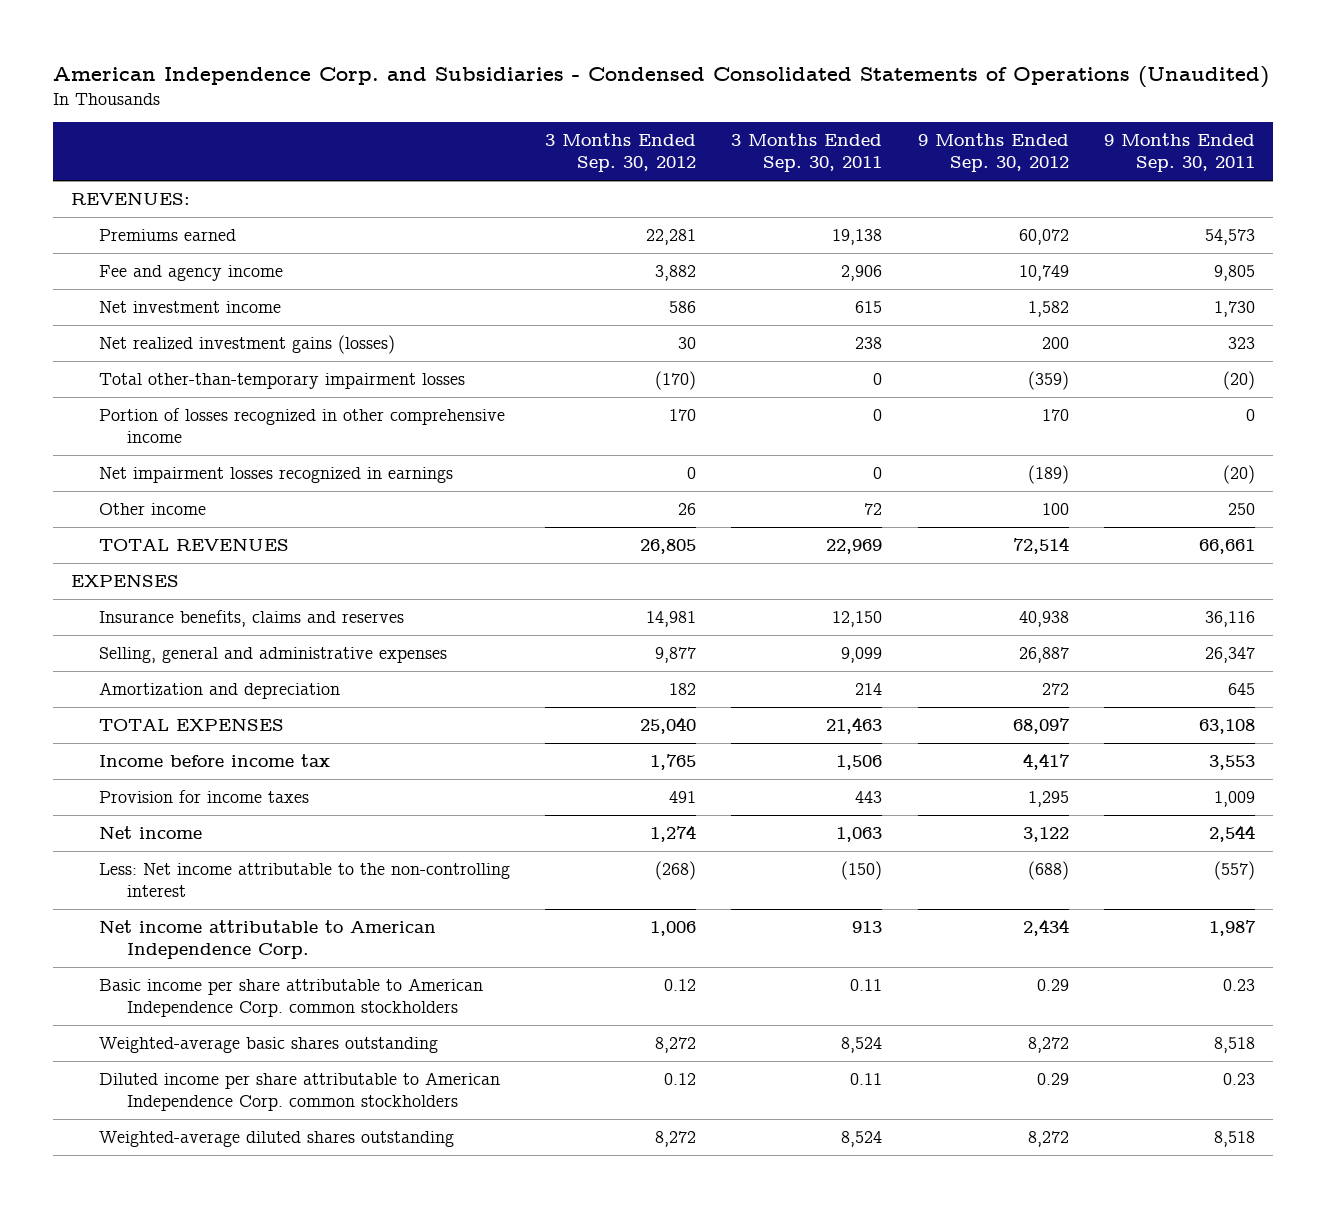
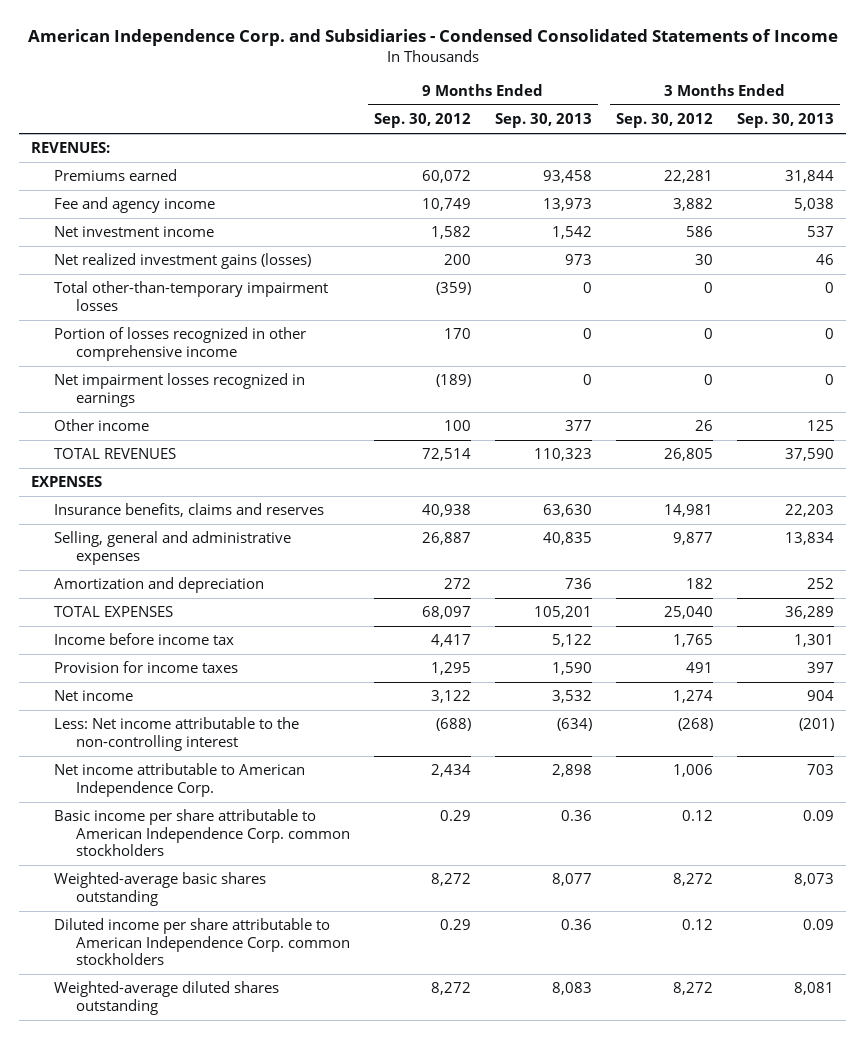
[52,65,1269,88] American Independence Corp. and Subsidiaries - Condensed Consolidated Statements of Operations (Unaudited) -> [27,28,838,46] American Independence Corp. and Subsidiaries - Condensed Consolidated Statements of Income
[731,133,883,173] 3 Months Ended Sep. 30, 2011 -> none
[1104,133,1256,173] 9 Months Ended Sep. 30, 2011 -> none
none -> [495,113,593,129] Sep. 30, 2013
none -> [737,113,835,129] Sep. 30, 2013
[655,370,697,390] (170) -> [704,282,714,294] 0
[669,408,697,421] 170 -> [704,328,714,340] 0

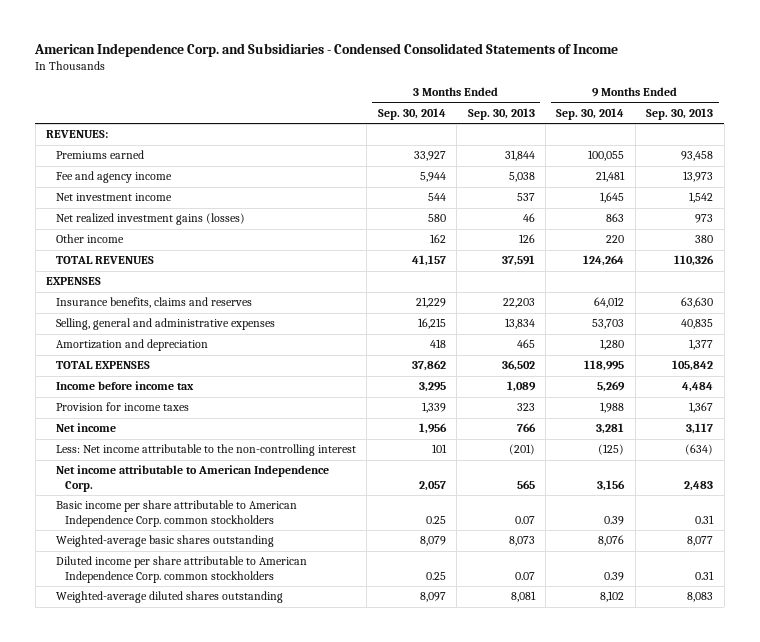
[374,113,472,129] Sep. 30, 2012 -> none
[616,113,714,129] Sep. 30, 2012 -> none
none -> [377,107,446,120] Sep. 30, 2014
none -> [556,107,625,120] Sep. 30, 2014
[53,281,328,311] Total other-than-temporary impairment losses -> none
[53,327,306,361] Portion of losses recognized in other comprehensive income -> none
[53,373,305,407] Net impairment losses recognized in earnings -> none
[565,420,593,432] 377 -> [695,235,714,244] 380
[807,420,835,432] 125 -> [518,234,535,244] 126
[534,448,593,462] 110,323 -> [674,255,715,267] 110,326
[785,448,835,462] 37,590 -> [501,255,535,267] 37,591
[565,578,593,590] 736 -> [689,339,714,351] 1,377
[807,578,835,590] 252 -> [516,339,535,349] 465
[534,606,593,620] 105,201 -> [672,360,714,372] 105,842
[785,606,835,620] 36,289 -> [501,360,535,372] 36,502
[552,634,593,648] 5,122 -> [682,382,714,393] 4,484
[794,634,835,648] 1,301 -> [506,381,536,393] 1,089
[552,662,593,676] 1,590 -> [689,402,714,414] 1,367
[807,662,835,674] 397 -> [516,403,535,412] 323
[552,690,593,704] 3,532 -> [686,423,714,435] 3,117
[807,690,835,702] 904 -> [516,423,536,433] 766
[552,764,593,778] 2,898 -> [684,480,714,491] 2,483
[807,764,835,776] 703 -> [516,479,535,489] 565
[561,810,593,822] 0.36 -> [695,514,715,524] 0.31
[803,810,835,822] 0.09 -> [514,515,535,524] 0.07
[561,919,593,931] 0.36 -> [695,570,715,580] 0.31
[803,919,835,931] 0.09 -> [514,571,535,580] 0.07

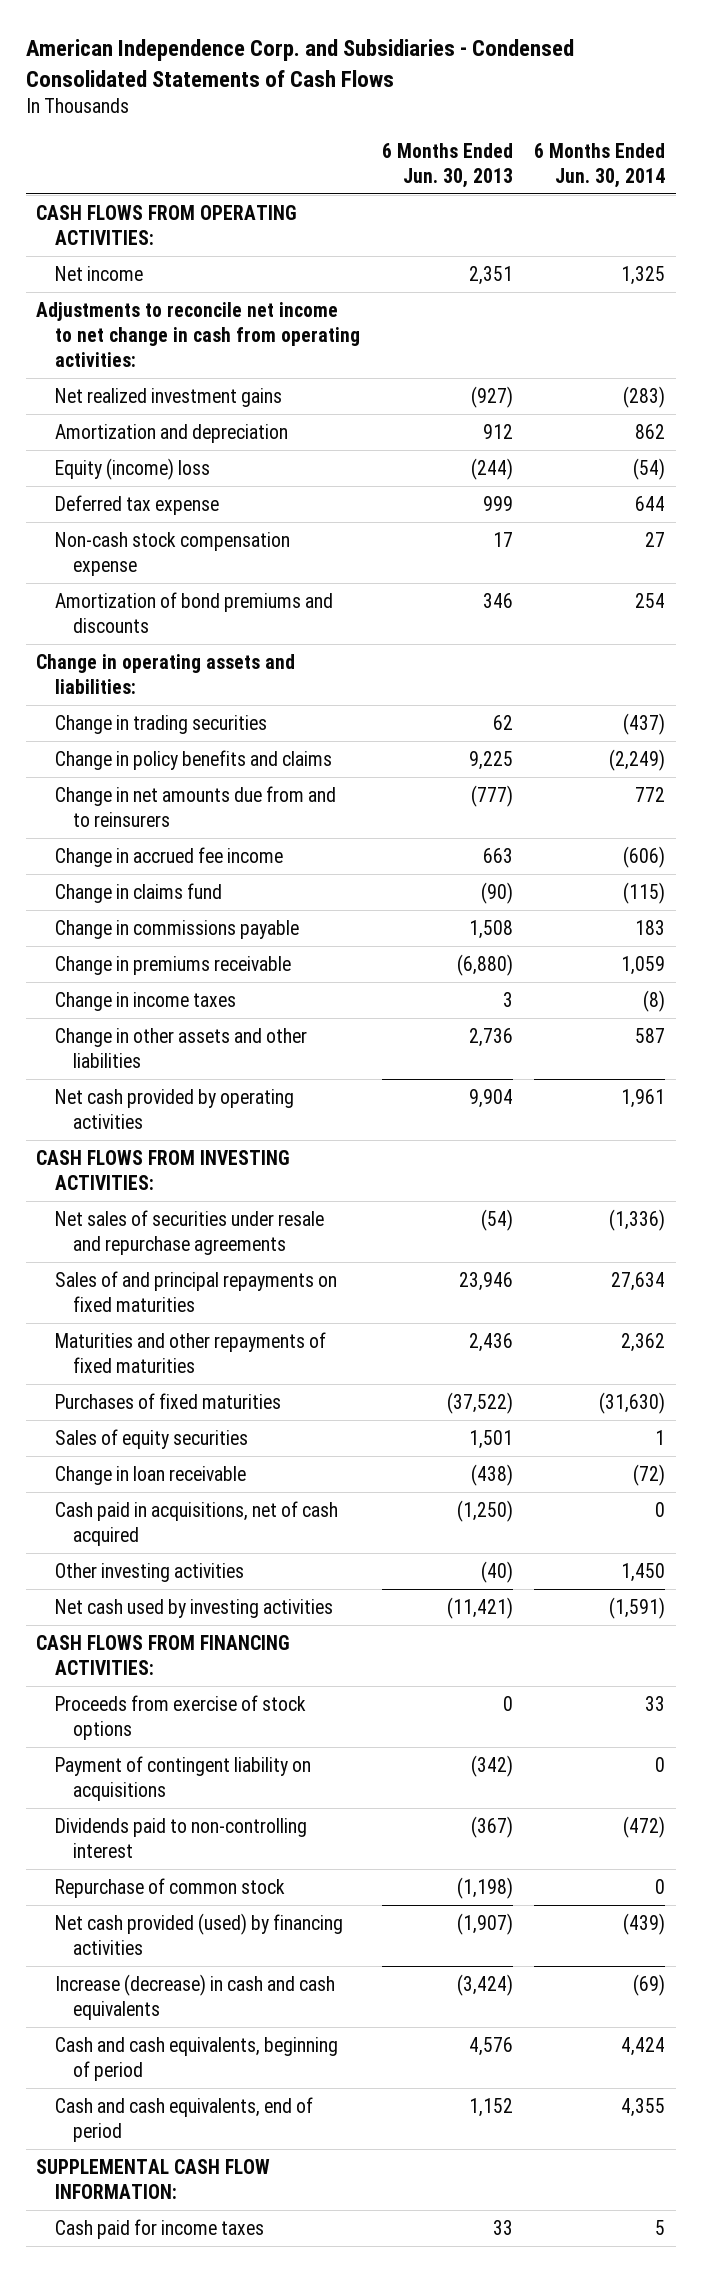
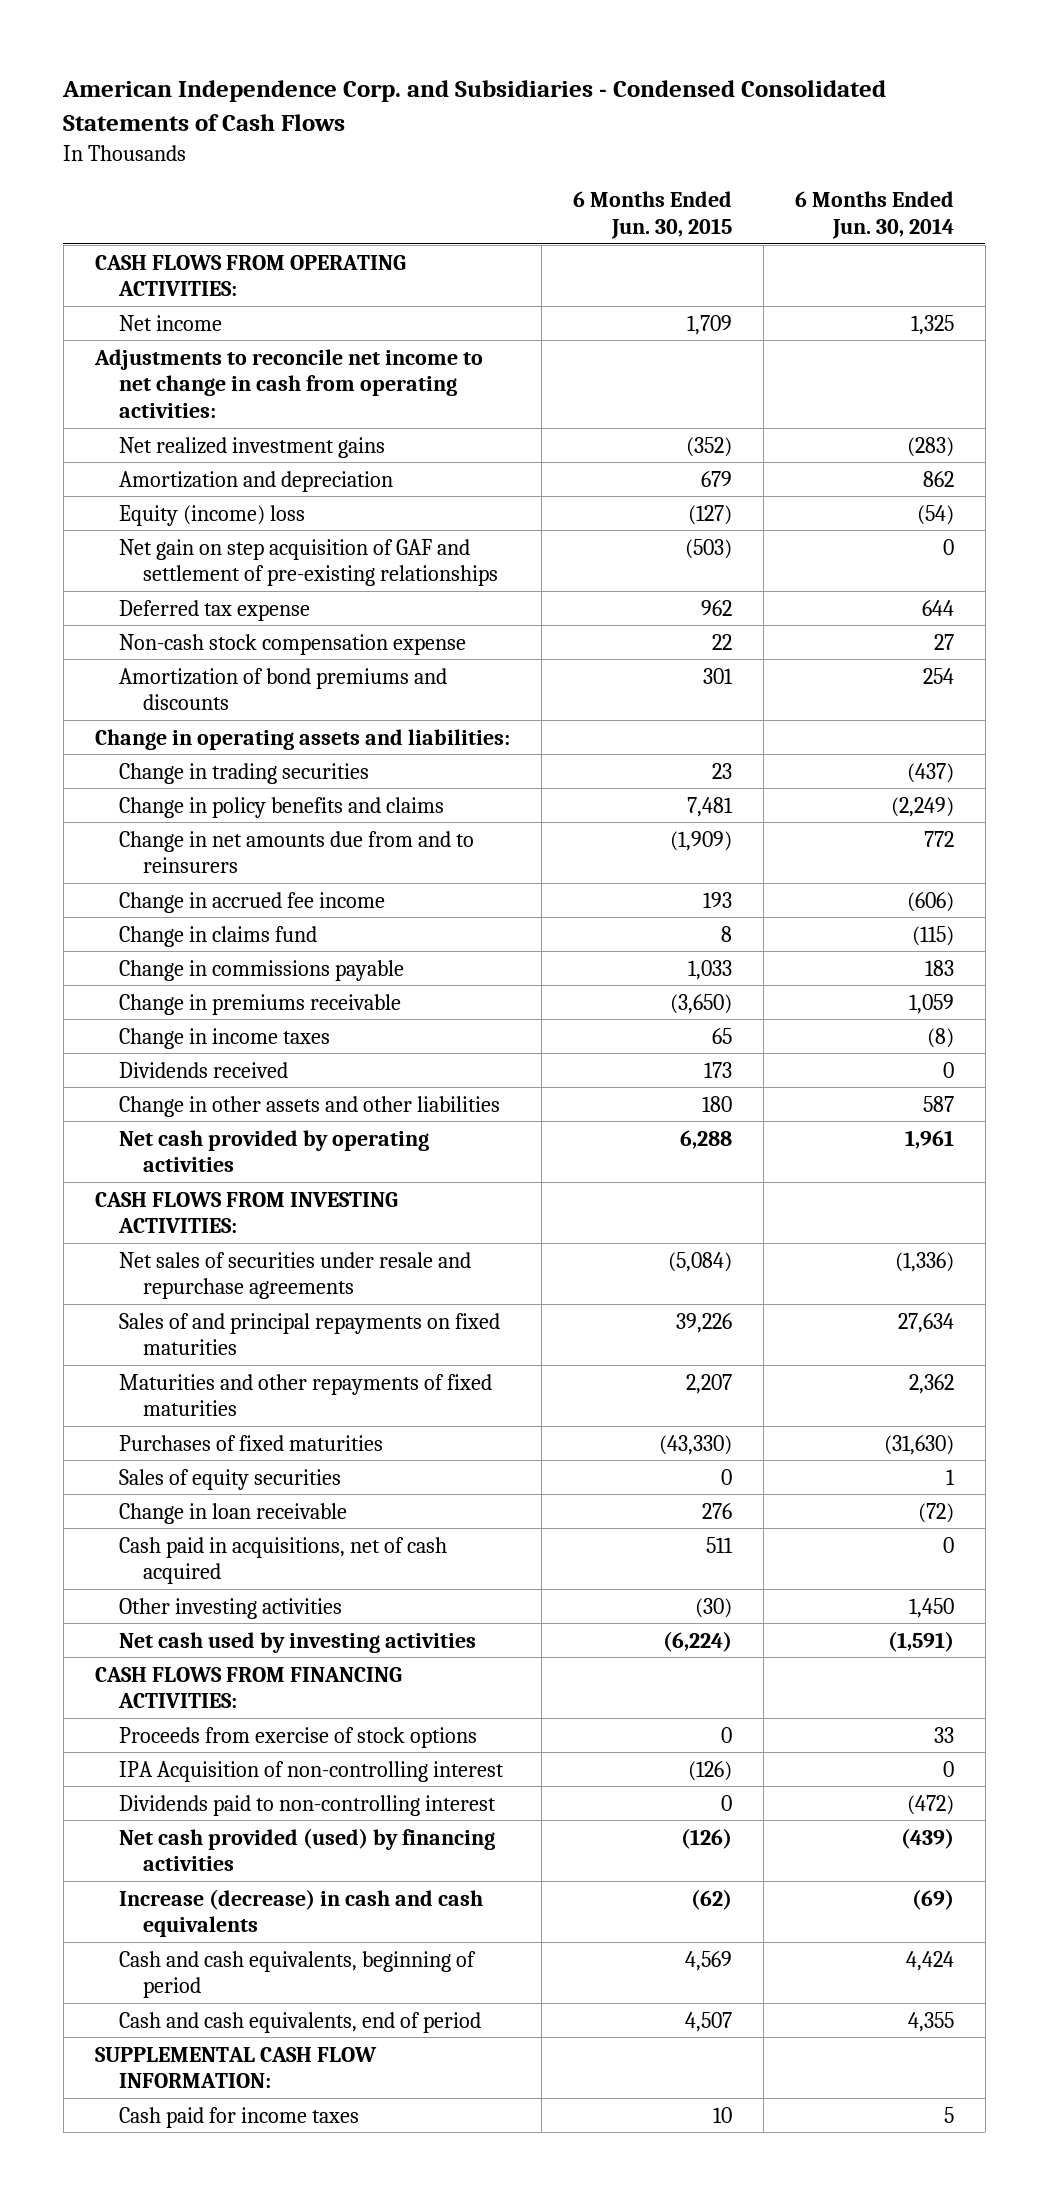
[381,142,513,188] 6 Months Ended Jun. 30, 2013 -> none
none -> [572,191,732,239] 6 Months Ended Jun. 30, 2015
none -> [118,538,499,587] Net gain on step acquisition of GAF and settlement of pre-existing relationships
none -> [118,1061,288,1078] Dividends received
[54,1756,311,1801] Payment of contingent liability on acquisitions -> none
none -> [118,1760,504,1782] IPA Acquisition of non-controlling interest
[54,1878,285,1899] Repurchase of common stock -> none

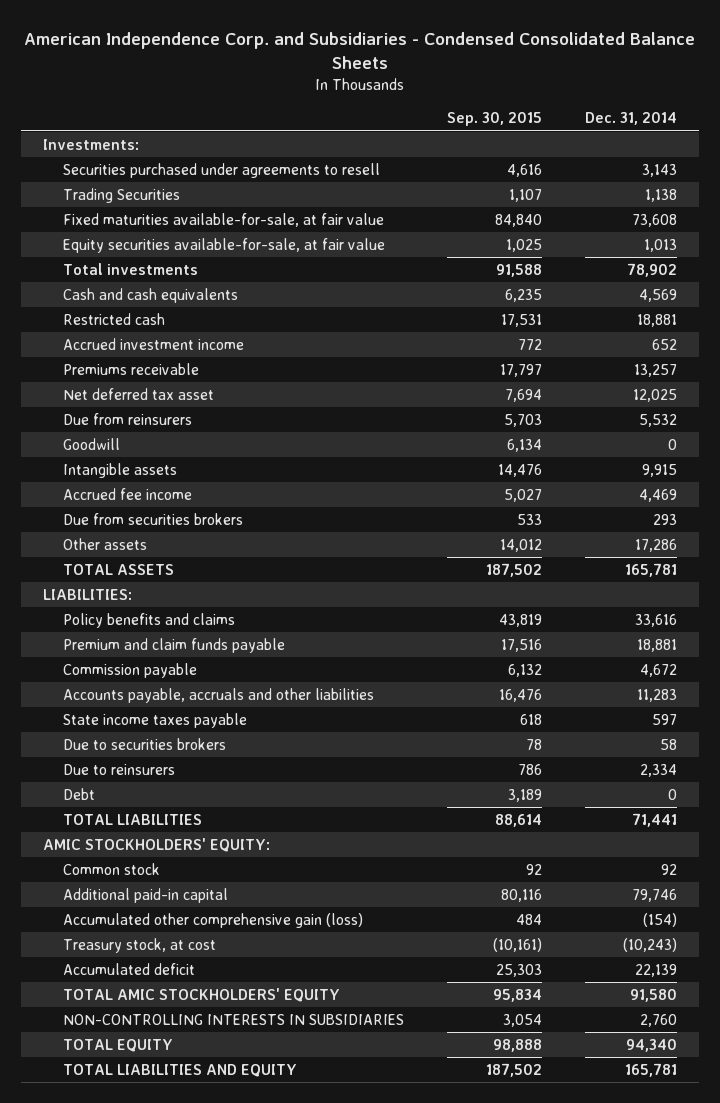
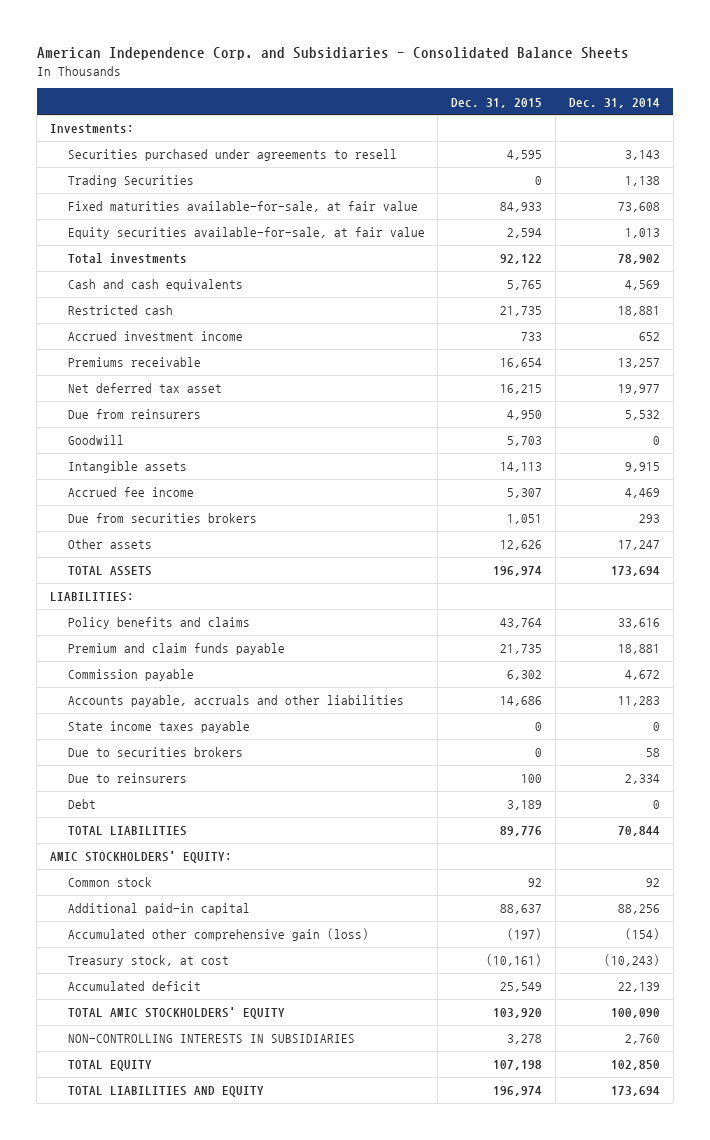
[24,32,696,70] American Independence Corp. and Subsidiaries - Condensed Consolidated Balance Sheets -> [36,47,629,61] American Independence Corp. and Subsidiaries - Consolidated Balance Sheets
[447,112,543,127] Sep. 30, 2015 -> none
none -> [451,97,543,108] Dec. 31, 2015
[633,388,678,402] 12,025 -> [618,384,661,395] 19,977
[635,538,678,552] 17,286 -> [618,540,661,551] 17,247
[625,562,678,577] 165,781 -> [611,566,661,577] 173,694
[652,713,678,725] 597 -> [653,722,661,732] 0
[632,812,678,827] 71,441 -> [618,826,661,837] 70,844
[632,888,678,902] 79,746 -> [618,904,661,915] 88,256
[630,988,678,1002] 91,580 -> [611,1008,661,1019] 100,090
[626,1038,678,1052] 94,340 -> [611,1060,661,1071] 102,850
[625,1062,678,1077] 165,781 -> [611,1086,661,1097] 173,694

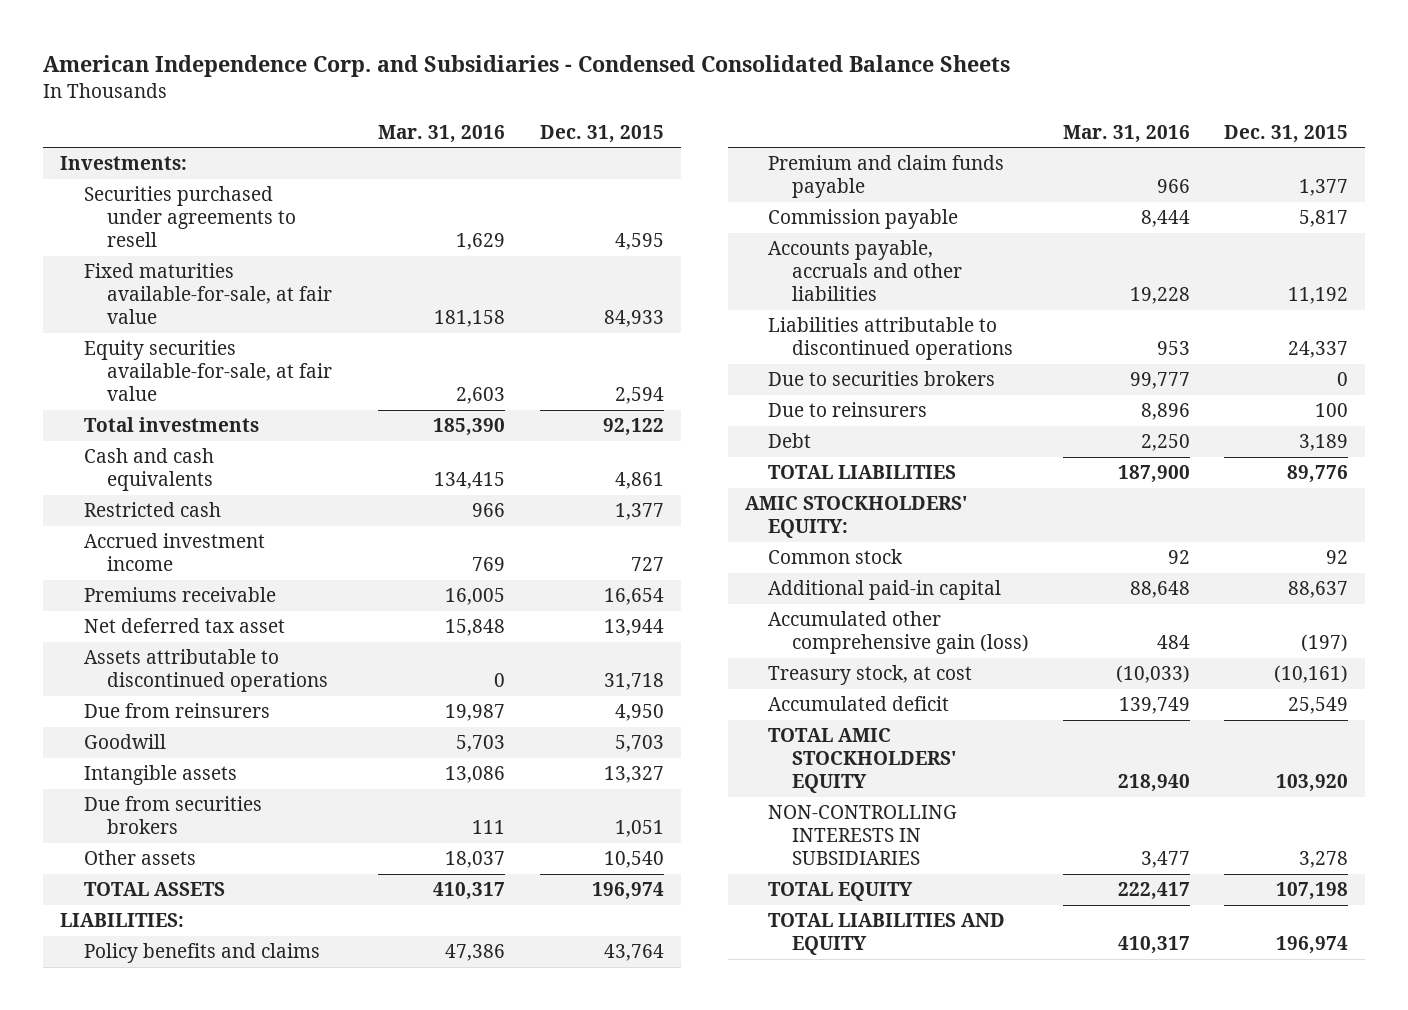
[36,47,629,61] American Independence Corp. and Subsidiaries - Consolidated Balance Sheets -> [43,55,1011,78] American Independence Corp. and Subsidiaries - Condensed Consolidated Balance Sheets
[569,97,661,108] Dec. 31, 2014 -> none
none -> [378,124,506,143] Mar. 31, 2016
[67,175,194,188] Trading Securities -> none
[507,280,543,291] 5,765 -> [614,472,664,490] 4,861
[500,306,543,317] 21,735 -> [614,503,664,521] 1,377
[521,332,543,342] 733 -> [630,557,664,572] 727
[500,384,543,395] 16,215 -> [603,619,664,637] 13,944
none -> [83,649,329,693] Assets attributable to discontinued operations
[67,487,194,498] Accrued fee income -> none
[500,462,543,473] 14,113 -> [603,766,664,784] 13,327
[500,540,543,551] 12,626 -> [603,851,664,869] 10,540
[67,721,250,734] State income taxes payable -> none
[500,644,543,655] 21,735 -> [1299,179,1349,197] 1,377
[507,670,543,681] 6,302 -> [1299,210,1349,228] 5,817
[500,696,543,707] 14,686 -> [1288,287,1349,305] 11,192
none -> [768,317,1013,361] Liabilities attributable to discontinued operations

